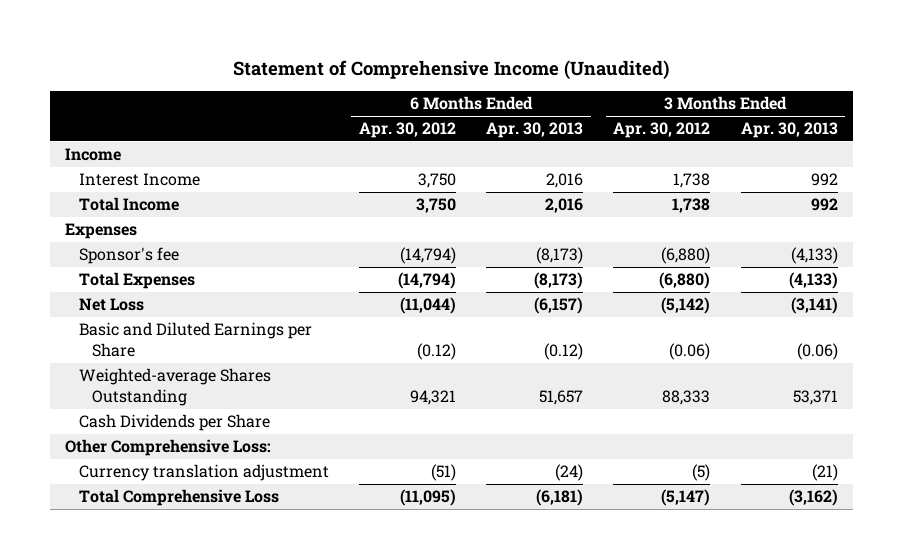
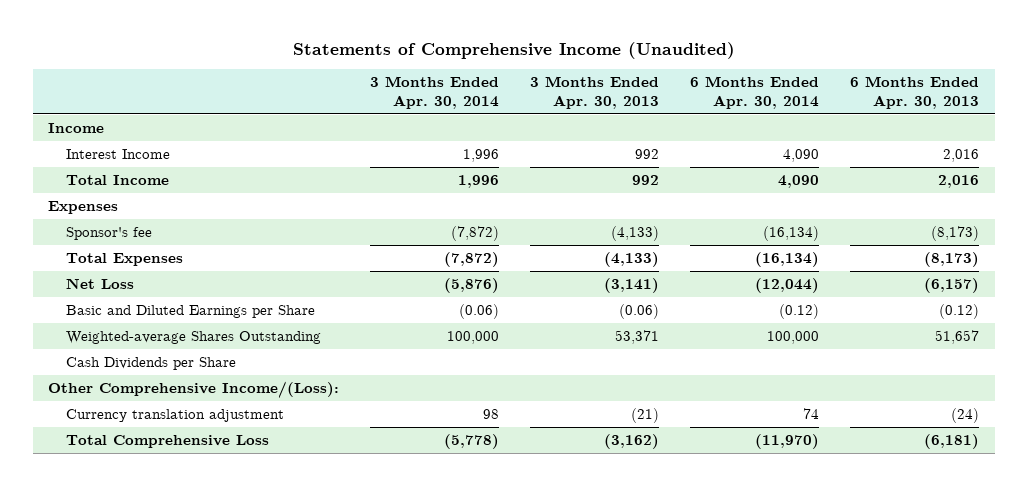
[233,60,670,81] Statement of Comprehensive Income (Unaudited) -> [292,41,735,59] Statements of Comprehensive Income (Unaudited)
[358,122,456,139] Apr. 30, 2012 -> none
[613,122,711,139] Apr. 30, 2012 -> none
none -> [370,76,500,109] 3 Months Ended Apr. 30, 2014
none -> [690,76,820,109] 6 Months Ended Apr. 30, 2014
[65,439,272,457] Other Comprehensive Loss: -> [48,380,340,398] Other Comprehensive Income/(Loss):

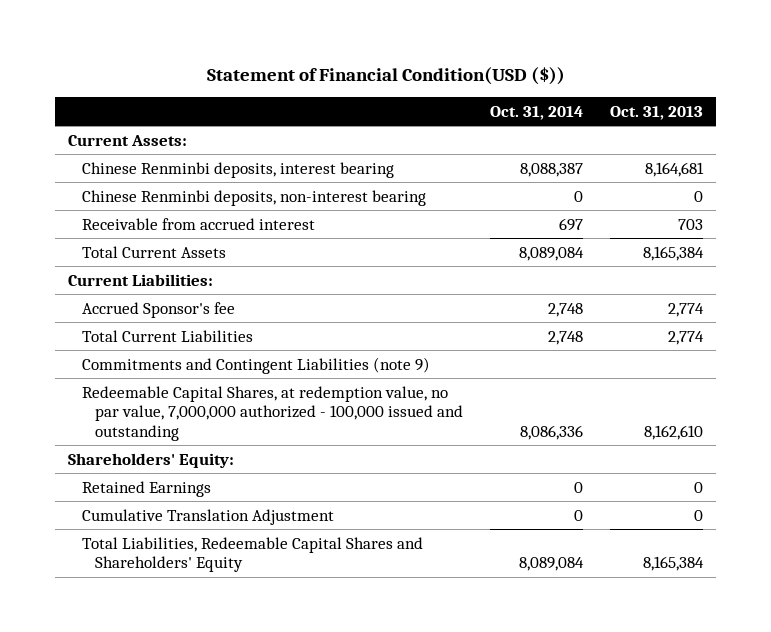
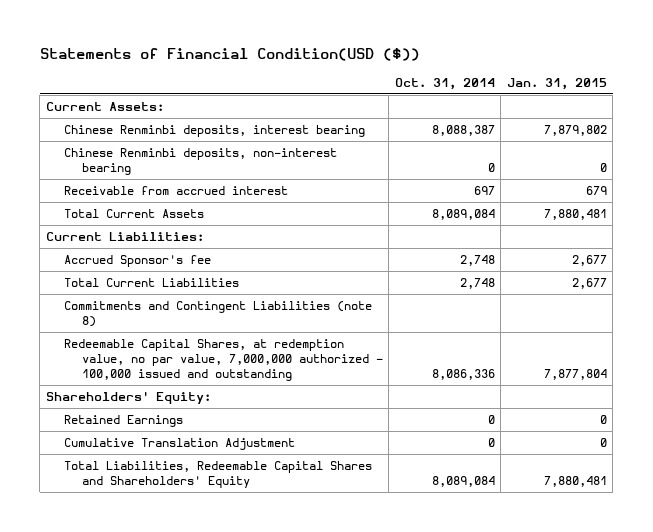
[206,66,565,85] Statement of Financial Condition(USD ($)) -> [39,47,420,61] Statements of Financial Condition(USD ($))
[609,106,703,121] Oct. 31, 2013 -> none
none -> [506,77,607,90] Jan. 31, 2015
[81,356,430,374] Commitments and Contingent Liabilities (note 9) -> [63,301,372,328] Commitments and Contingent Liabilities (note 8)

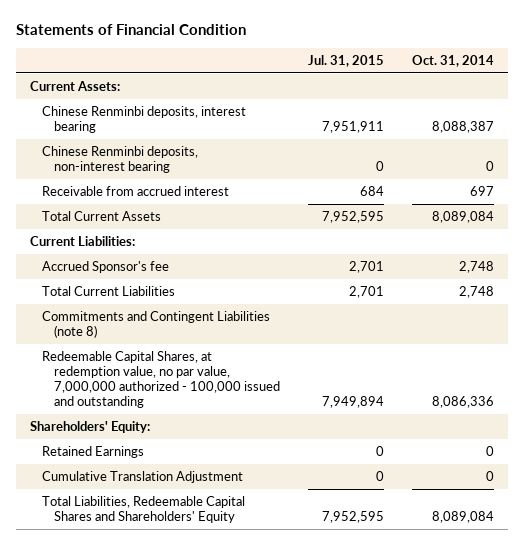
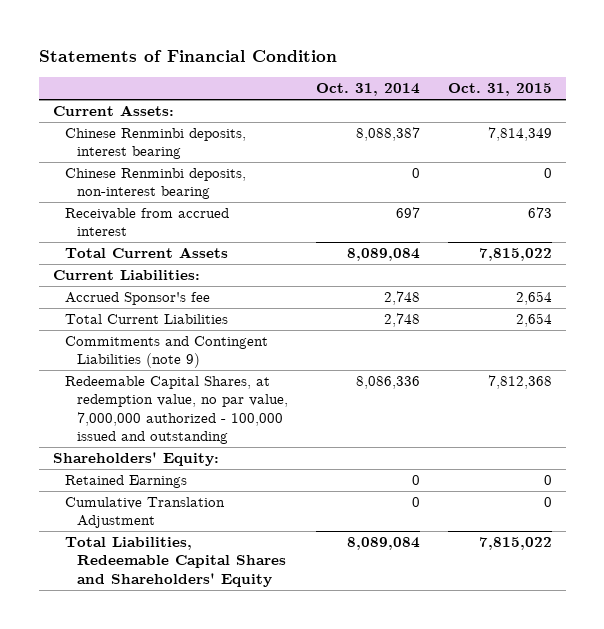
[308,54,385,67] Jul. 31, 2015 -> none
none -> [447,83,552,97] Oct. 31, 2015
[41,311,270,339] Commitments and Contingent Liabilities (note 8) -> [64,336,268,369] Commitments and Contingent Liabilities (note 9)

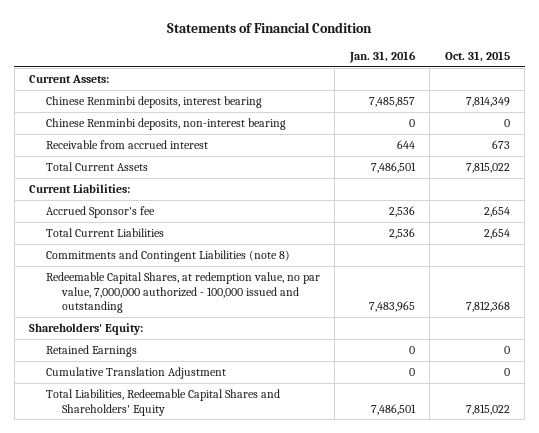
[315,83,420,97] Oct. 31, 2014 -> none
none -> [348,51,416,64] Jan. 31, 2016
[64,336,268,369] Commitments and Contingent Liabilities (note 9) -> [45,249,290,262] Commitments and Contingent Liabilities (note 8)

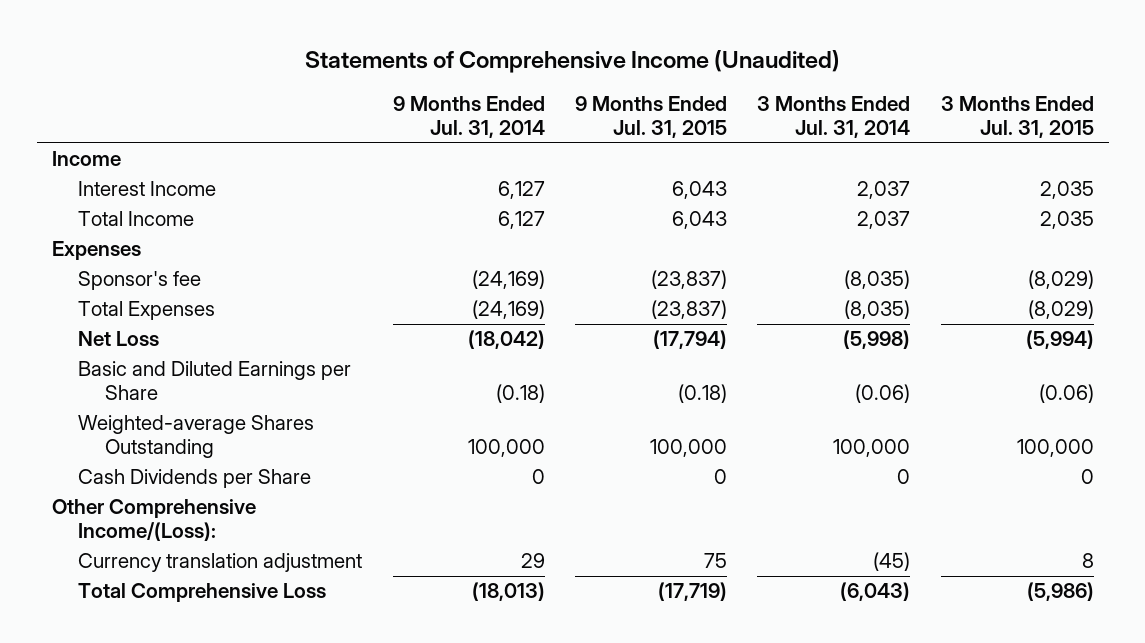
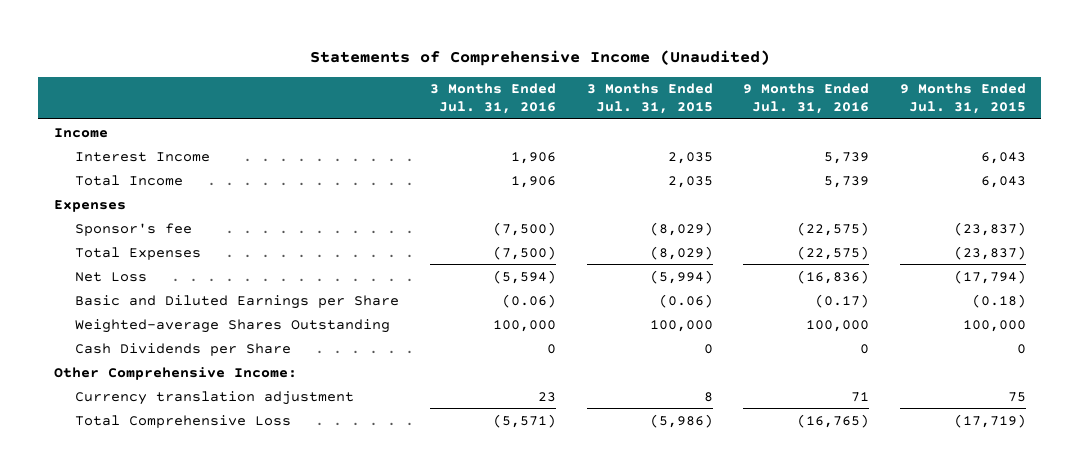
[392,96,545,139] 9 Months Ended Jul. 31, 2014 -> none
[757,96,911,139] 3 Months Ended Jul. 31, 2014 -> none
none -> [429,83,556,115] 3 Months Ended Jul. 31, 2016
none -> [743,83,870,115] 9 Months Ended Jul. 31, 2016
[51,499,256,542] Other Comprehensive Income/(Loss): -> [53,366,297,380] Other Comprehensive Income:

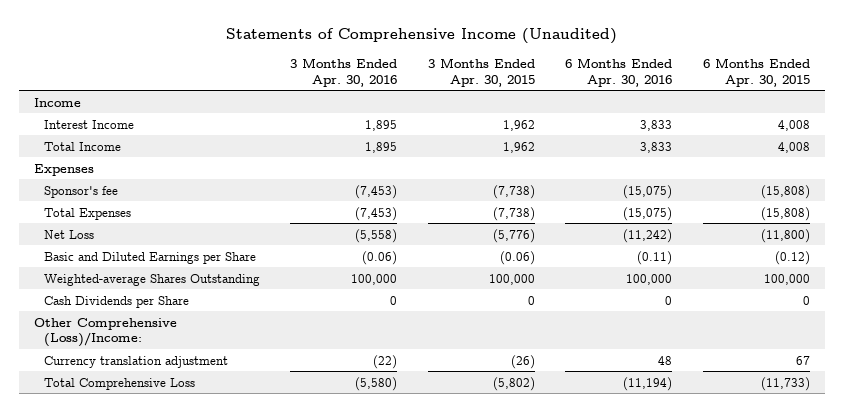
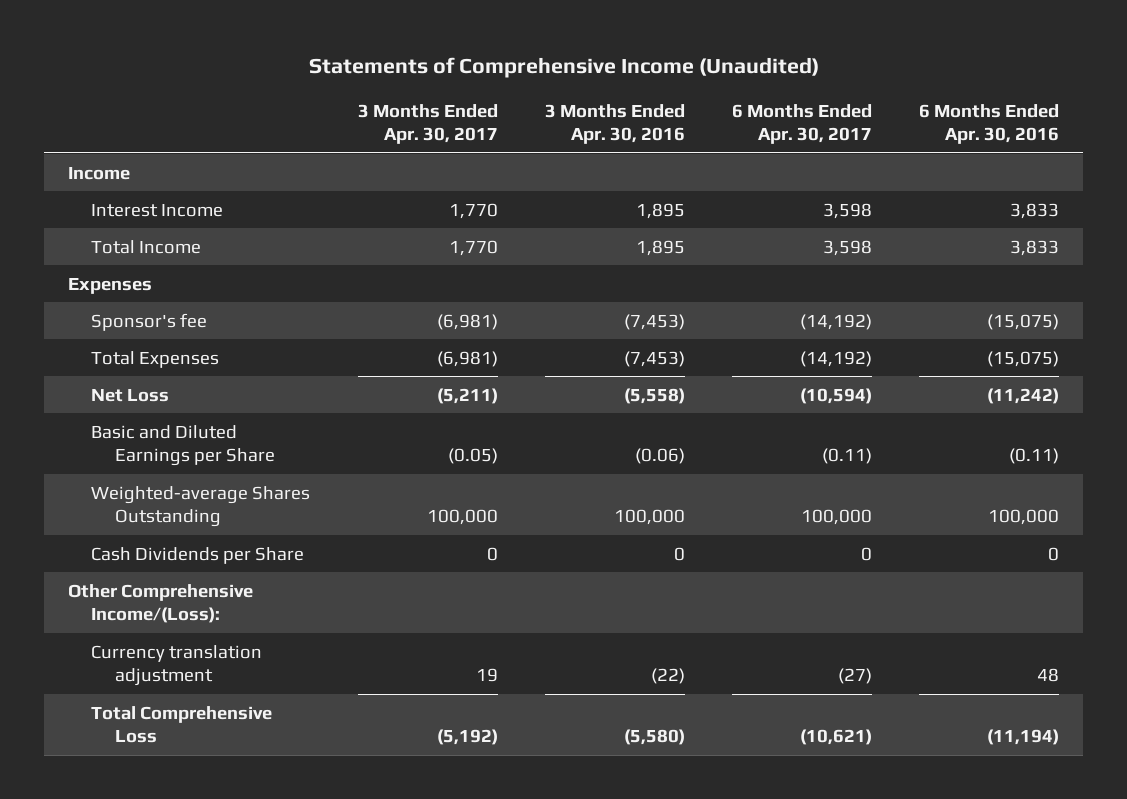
[427,58,535,87] 3 Months Ended Apr. 30, 2015 -> none
[702,58,810,87] 6 Months Ended Apr. 30, 2015 -> none
none -> [357,103,498,145] 3 Months Ended Apr. 30, 2017
none -> [732,103,873,145] 6 Months Ended Apr. 30, 2017
[34,317,178,348] Other Comprehensive (Loss)/Income: -> [67,583,253,624] Other Comprehensive Income/(Loss):

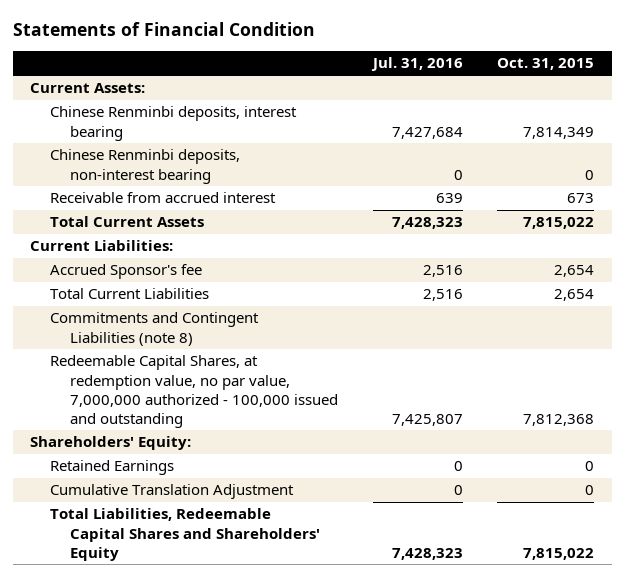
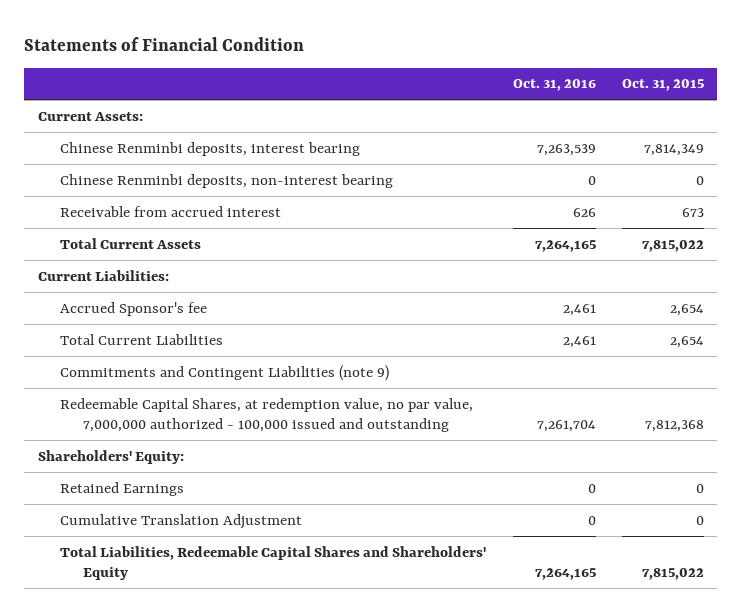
[370,57,463,72] Jul. 31, 2016 -> none
none -> [512,79,596,92] Oct. 31, 2016
[49,312,259,346] Commitments and Contingent Liabilities (note 8) -> [60,364,390,381] Commitments and Contingent Liabilities (note 9)

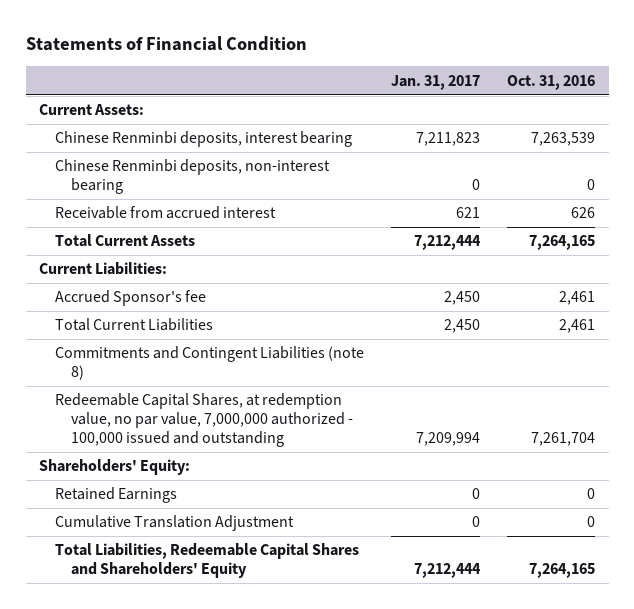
[621,79,704,92] Oct. 31, 2015 -> none
none -> [391,74,481,90] Jan. 31, 2017
[60,364,390,381] Commitments and Contingent Liabilities (note 9) -> [55,346,365,381] Commitments and Contingent Liabilities (note 8)

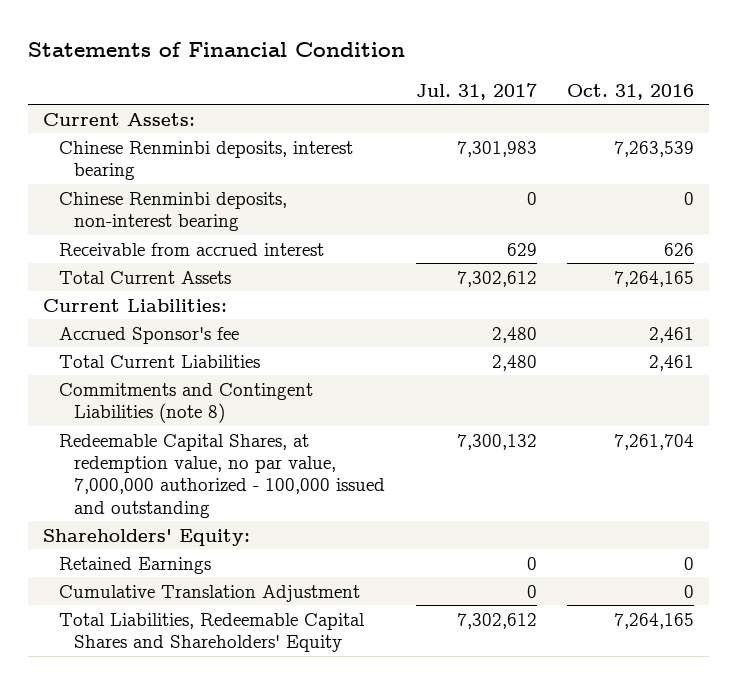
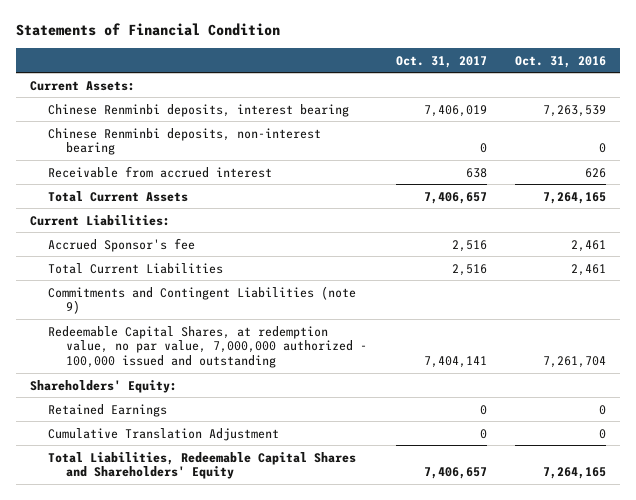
[415,82,537,100] Jul. 31, 2017 -> none
none -> [395,55,487,68] Oct. 31, 2017
[58,382,313,424] Commitments and Contingent Liabilities (note 8) -> [48,285,357,315] Commitments and Contingent Liabilities (note 9)

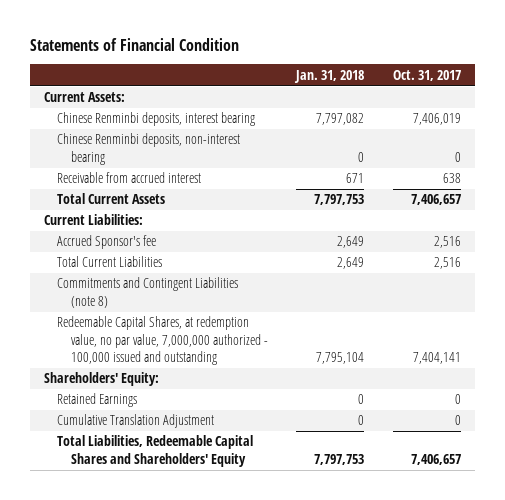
[515,55,607,68] Oct. 31, 2016 -> none
none -> [294,69,365,83] Jan. 31, 2018
[48,285,357,315] Commitments and Contingent Liabilities (note 9) -> [57,277,239,308] Commitments and Contingent Liabilities (note 8)

